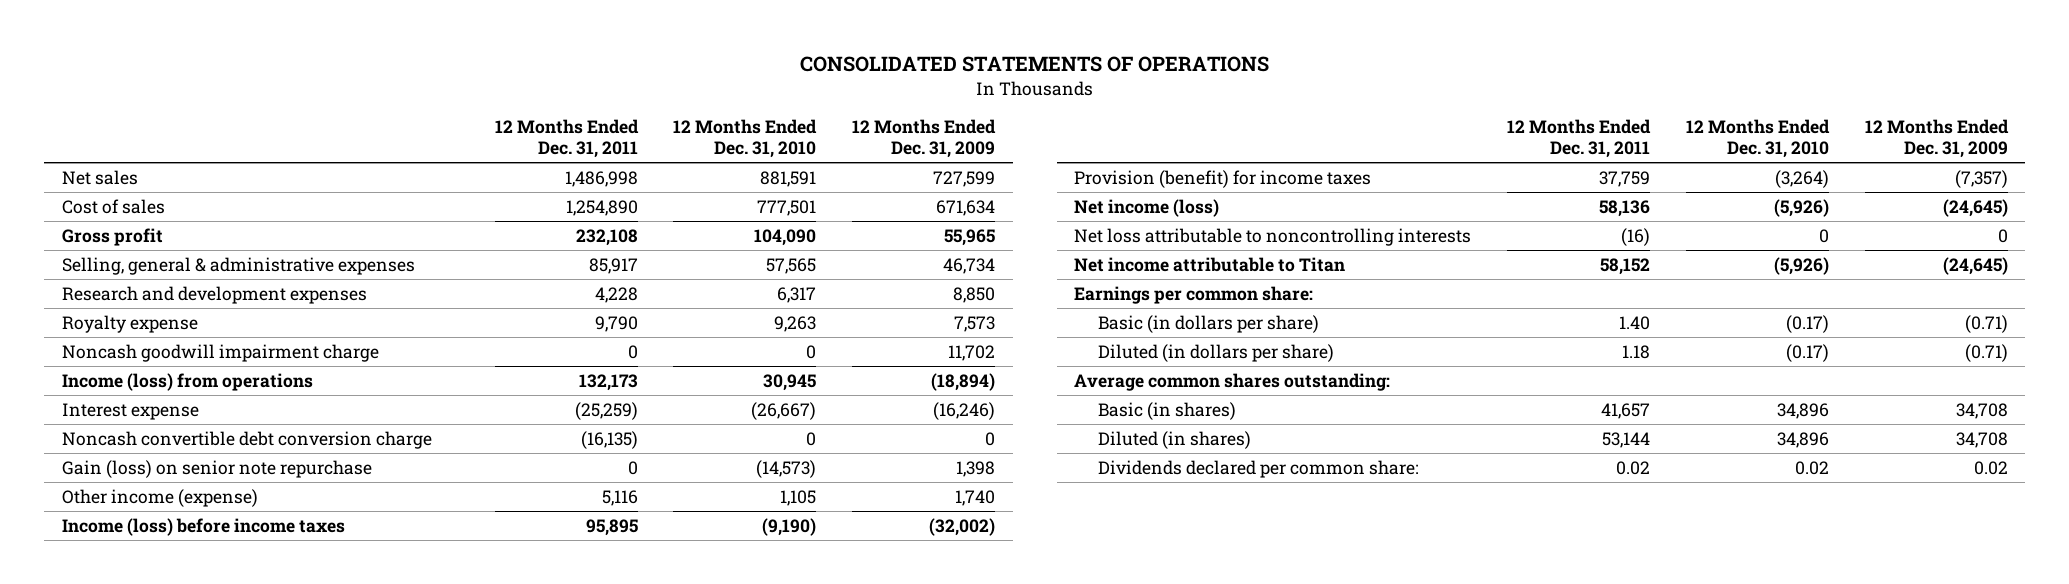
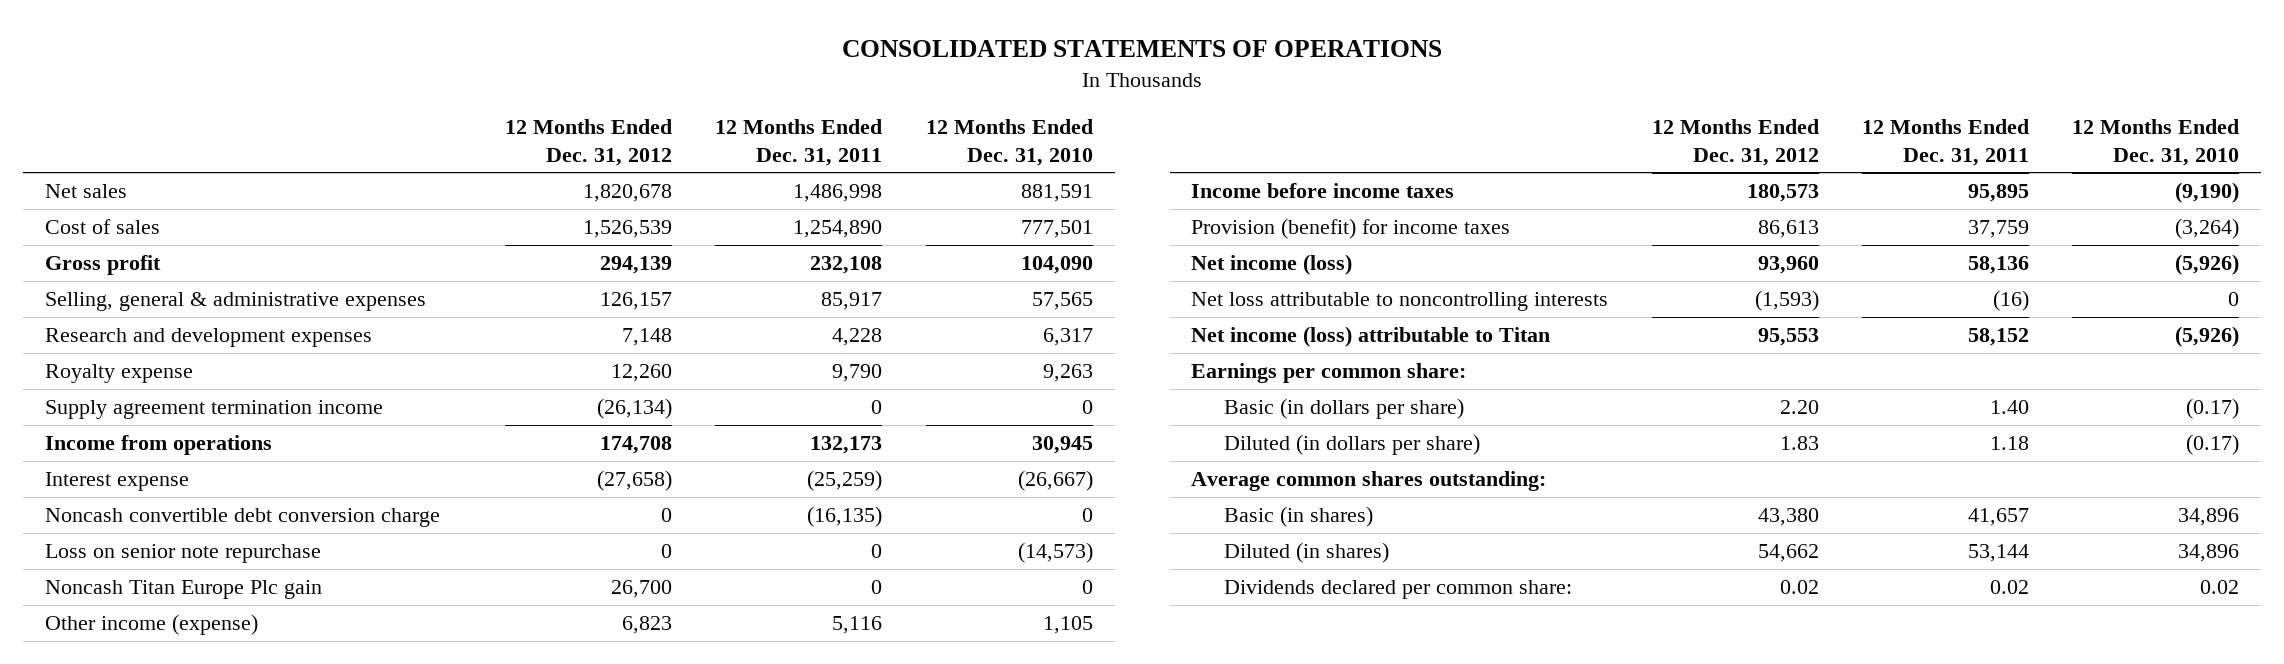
[852,119,997,158] 12 Months Ended Dec. 31, 2009 -> none
none -> [505,118,673,166] 12 Months Ended Dec. 31, 2012
[61,343,379,362] Noncash goodwill impairment charge -> none
none -> [44,400,383,420] Supply agreement termination income
[61,372,313,391] Income (loss) from operations -> [44,435,272,456] Income from operations
[61,459,372,478] Gain (loss) on senior note repurchase -> [44,544,321,564] Loss on senior note repurchase
none -> [44,580,322,600] Noncash Titan Europe Plc gain
[61,517,345,536] Income (loss) before income taxes -> [1191,183,1455,199] Income before income taxes
[1074,256,1346,272] Net income attributable to Titan -> [1191,326,1551,348] Net income (loss) attributable to Titan

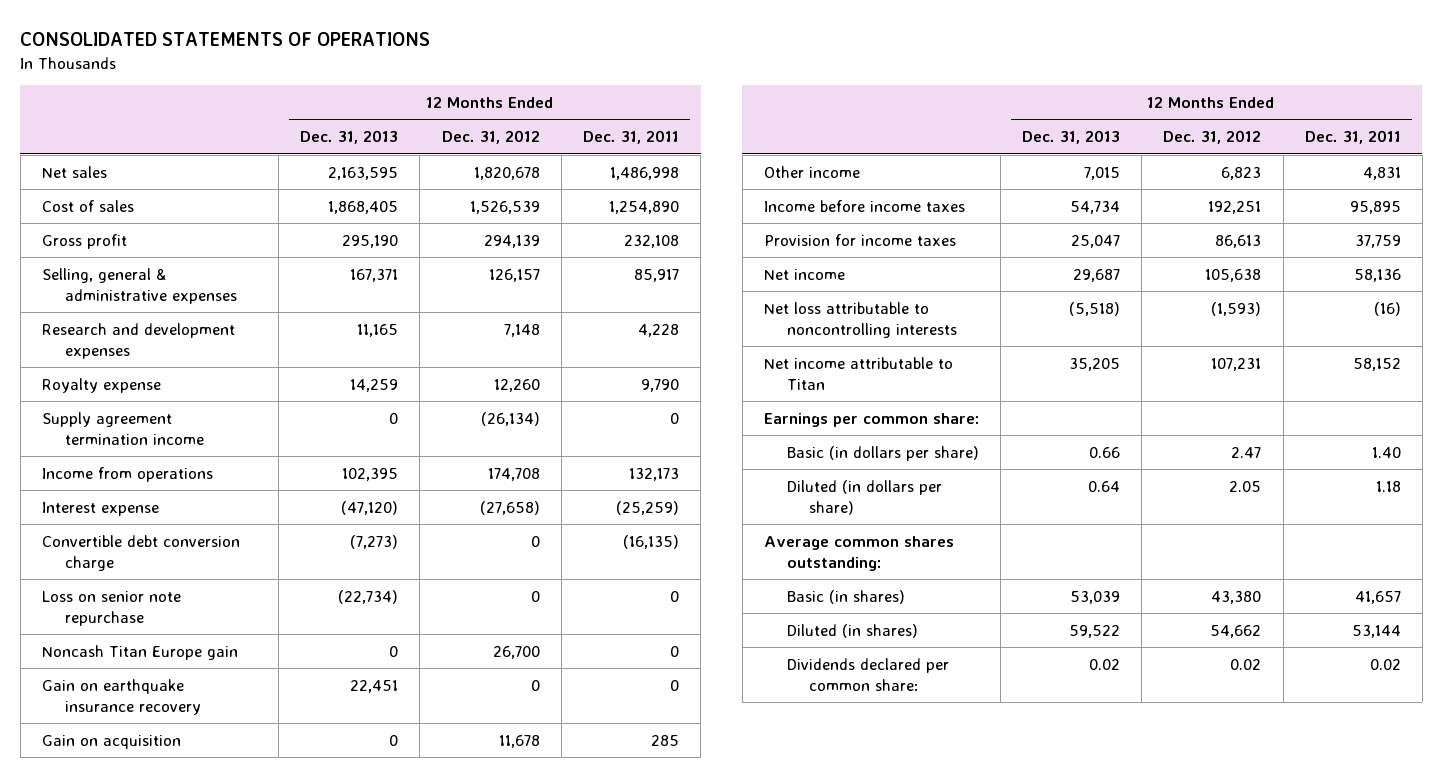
[925,118,1093,166] 12 Months Ended Dec. 31, 2010 -> none
none -> [300,130,399,145] Dec. 31, 2013
[44,508,440,528] Noncash convertible debt conversion charge -> [41,534,240,571] Convertible debt conversion charge
[44,580,322,600] Noncash Titan Europe Plc gain -> [41,644,238,660] Noncash Titan Europe gain
none -> [41,678,201,715] Gain on earthquake insurance recovery
none -> [41,734,181,749] Gain on acquisition
[44,614,258,636] Other income (expense) -> [763,165,860,178] Other income
[832,616,883,635] 5,116 -> [1362,166,1401,180] 4,831
[1746,184,1819,203] 180,573 -> [1208,200,1262,214] 192,251
[1191,218,1511,240] Provision (benefit) for income taxes -> [763,233,956,246] Provision for income taxes
[1191,254,1353,276] Net income (loss) -> [763,268,845,280] Net income
[1757,256,1819,275] 93,960 -> [1205,268,1262,282] 105,638
[1191,326,1551,348] Net income (loss) attributable to Titan -> [763,356,953,390] Net income attributable to Titan
[1757,328,1819,347] 95,553 -> [1211,357,1262,371] 107,231
[1779,400,1819,415] 2.20 -> [1231,446,1262,458] 2.47
[1779,436,1819,451] 1.83 -> [1229,480,1262,492] 2.05

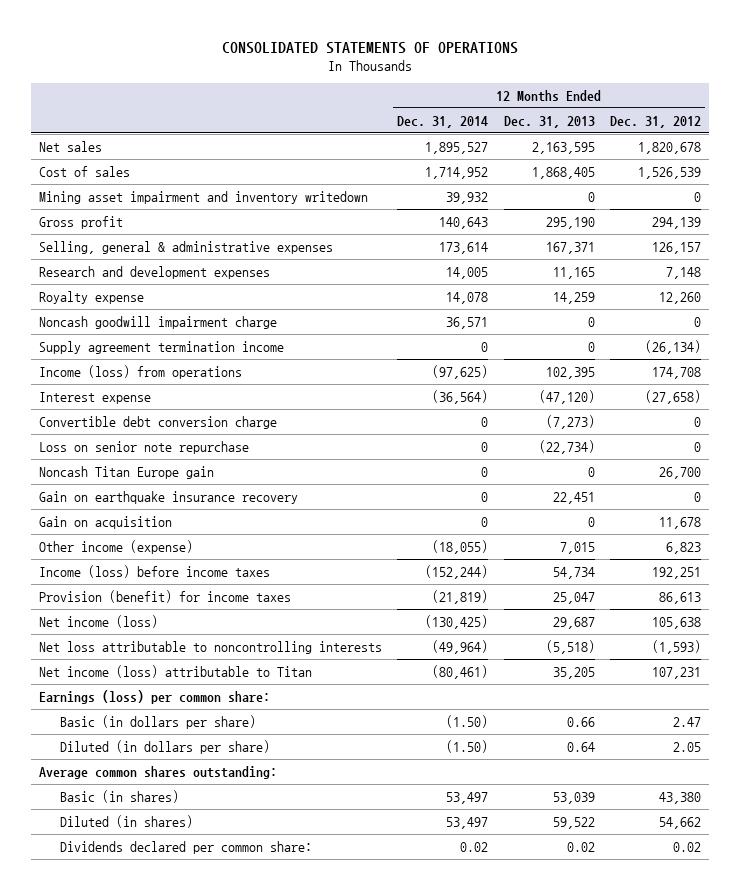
[582,130,679,145] Dec. 31, 2011 -> none
none -> [397,115,489,128] Dec. 31, 2014
none -> [38,190,368,204] Mining asset impairment and inventory writedown
none -> [38,315,277,329] Noncash goodwill impairment charge
[41,466,213,482] Income from operations -> [38,364,242,379] Income (loss) from operations
[763,165,860,178] Other income -> [38,539,193,554] Other income (expense)
[763,199,965,212] Income before income taxes -> [38,564,270,578] Income (loss) before income taxes
[763,233,956,246] Provision for income taxes -> [38,589,291,603] Provision (benefit) for income taxes
[763,268,845,280] Net income -> [38,614,158,628] Net income (loss)
[763,356,953,390] Net income attributable to Titan -> [38,664,312,678] Net income (loss) attributable to Titan
[763,412,979,427] Earnings per common share: -> [38,689,270,704] Earnings (loss) per common share:

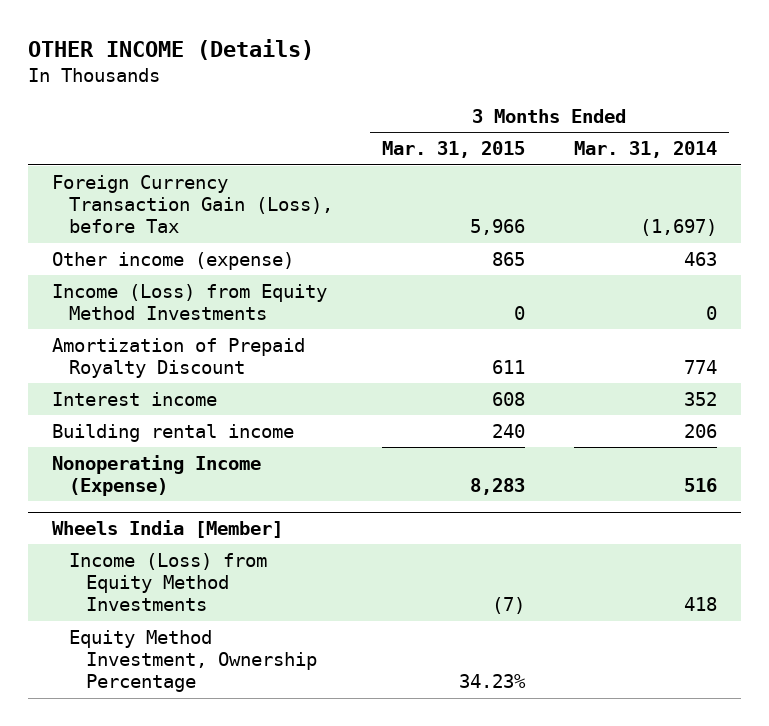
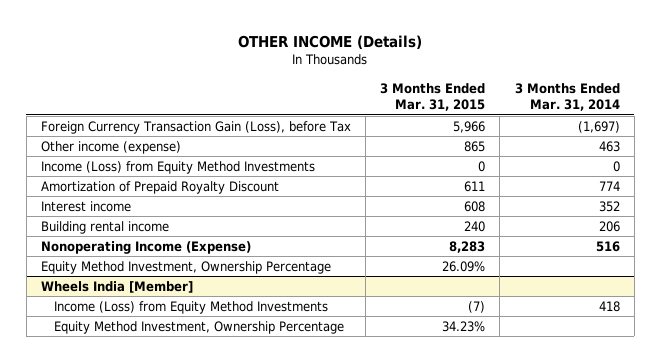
none -> [40,260,331,274] Equity Method Investment, Ownership Percentage

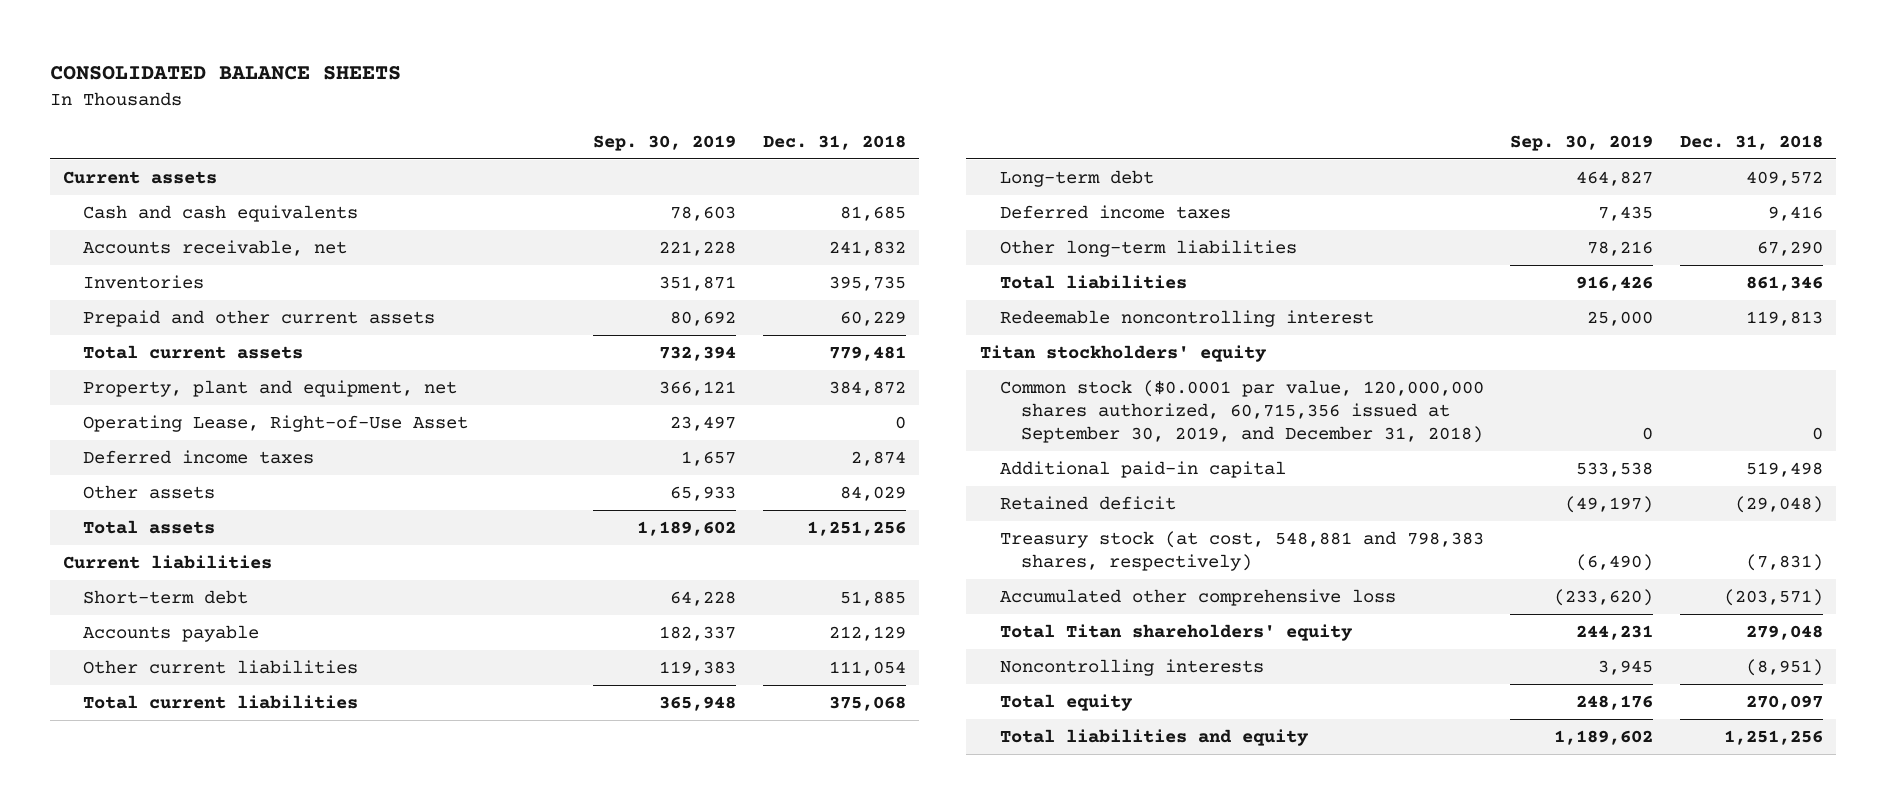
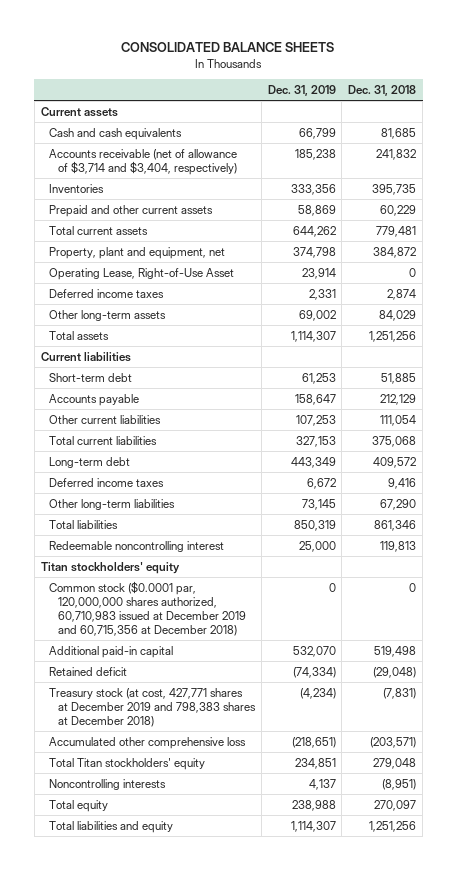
[593,134,737,151] Sep. 30, 2019 -> none
none -> [267,84,336,96] Dec. 31, 2019
[83,239,348,256] Accounts receivable, net -> [49,148,238,175] Accounts receivable (net of allowance of $3,714 and $3,404, respectively)
[83,484,216,499] Other assets -> [49,309,167,321] Other long-term assets
[1000,379,1485,444] Common stock ($0.0001 par value, 120,000,000 shares authorized, 60,715,356 issued at September 30, 2019, and December 31, 2018) -> [49,580,246,636] Common stock ($0.0001 par, 120,000,000 shares authorized, 60,710,983 issued at December 2019 and 60,715,356 at December 2018)
[1000,530,1485,572] Treasury stock (at cost, 548,881 and 798,383 shares, respectively) -> [49,687,256,727] Treasury stock (at cost, 427,771 shares at December 2019 and 798,383 shares at December 2018)
[1000,623,1354,641] Total Titan shareholders' equity -> [49,757,206,770] Total Titan stockholders' equity

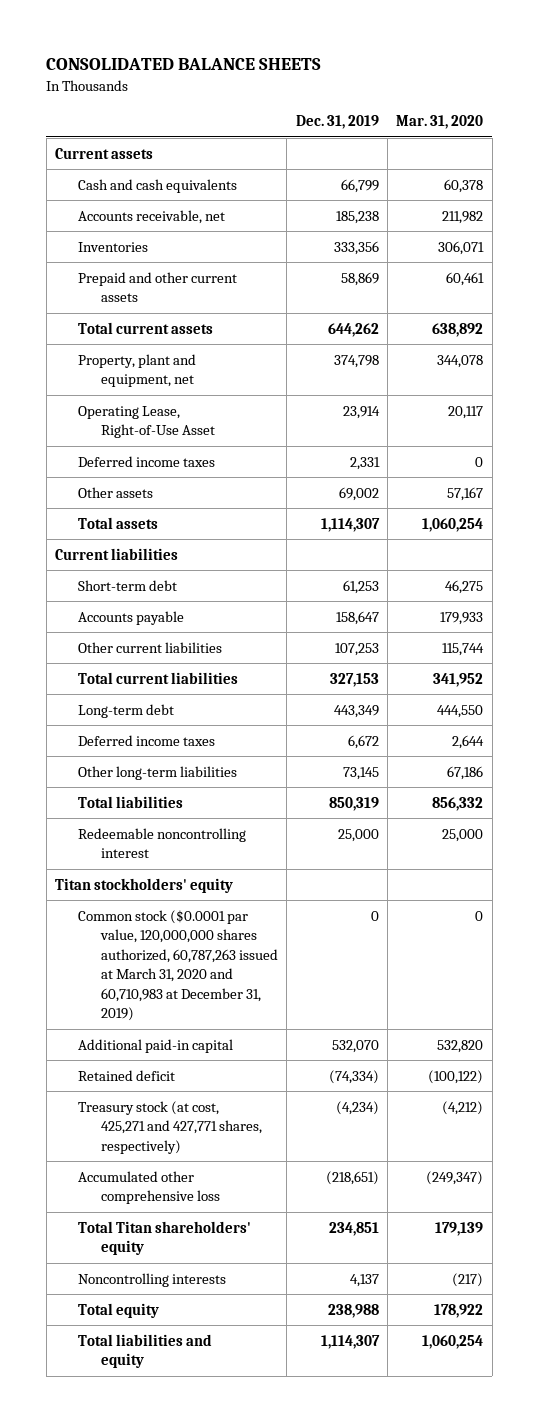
[348,84,417,96] Dec. 31, 2018 -> none
none -> [396,115,484,130] Mar. 31, 2020
[49,148,238,175] Accounts receivable (net of allowance of $3,714 and $3,404, respectively) -> [78,209,226,224] Accounts receivable, net
[49,309,167,321] Other long-term assets -> [78,486,154,498] Other assets
[49,580,246,636] Common stock ($0.0001 par, 120,000,000 shares authorized, 60,710,983 issued at December 2019 and 60,715,356 at December 2018) -> [78,909,278,1022] Common stock ($0.0001 par value, 120,000,000 shares authorized, 60,787,263 issued at March 31, 2020 and 60,710,983 at December 31, 2019)
[49,687,256,727] Treasury stock (at cost, 427,771 shares at December 2019 and 798,383 shares at December 2018) -> [78,1100,262,1154] Treasury stock (at cost, 425,271 and 427,771 shares, respectively)
[49,757,206,770] Total Titan stockholders' equity -> [78,1220,252,1256] Total Titan shareholders' equity

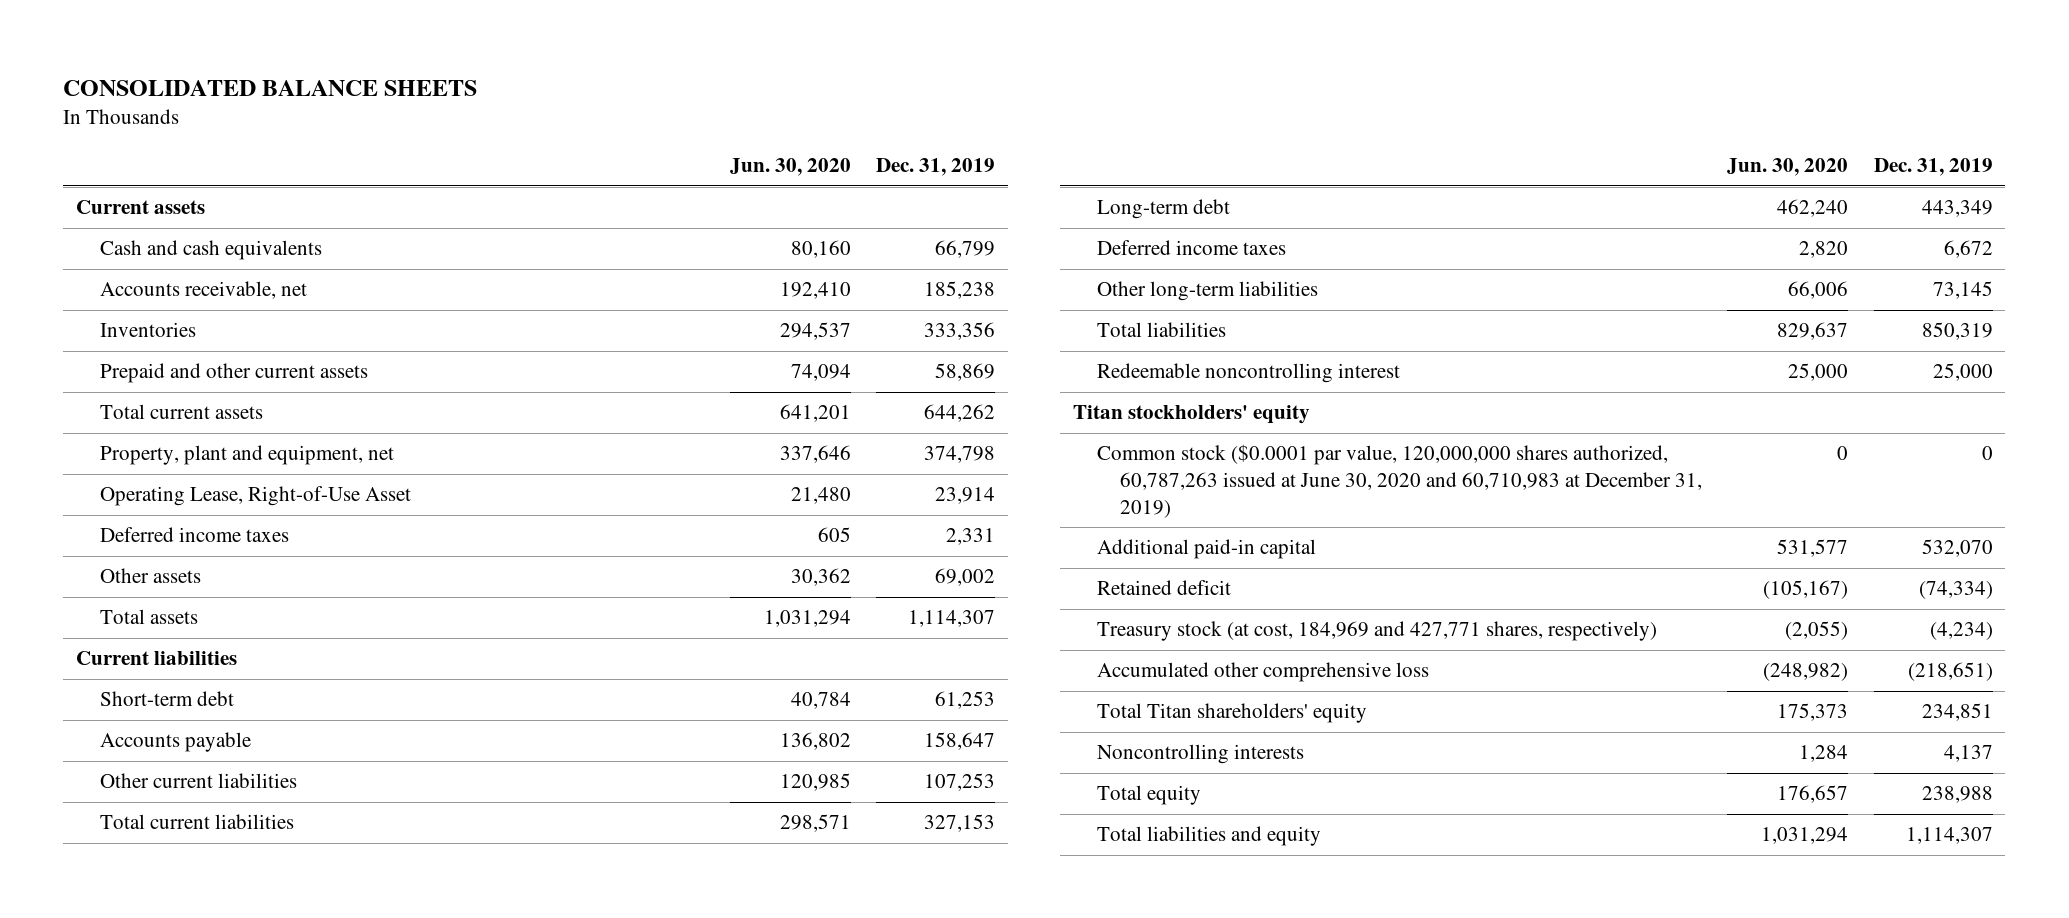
[396,115,484,130] Mar. 31, 2020 -> none
none -> [730,158,852,177] Jun. 30, 2020
[78,909,278,1022] Common stock ($0.0001 par value, 120,000,000 shares authorized, 60,787,263 issued at March 31, 2020 and 60,710,983 at December 31, 2019) -> [1096,444,1703,518] Common stock ($0.0001 par value, 120,000,000 shares authorized, 60,787,263 issued at June 30, 2020 and 60,710,983 at December 31, 2019)
[78,1100,262,1154] Treasury stock (at cost, 425,271 and 427,771 shares, respectively) -> [1096,621,1657,642] Treasury stock (at cost, 184,969 and 427,771 shares, respectively)

